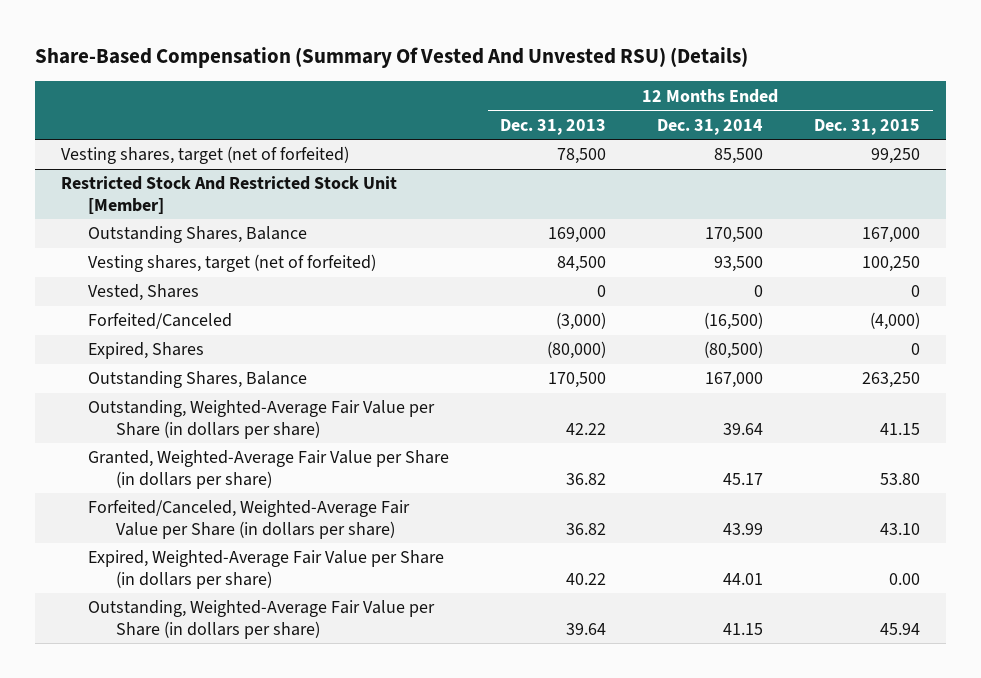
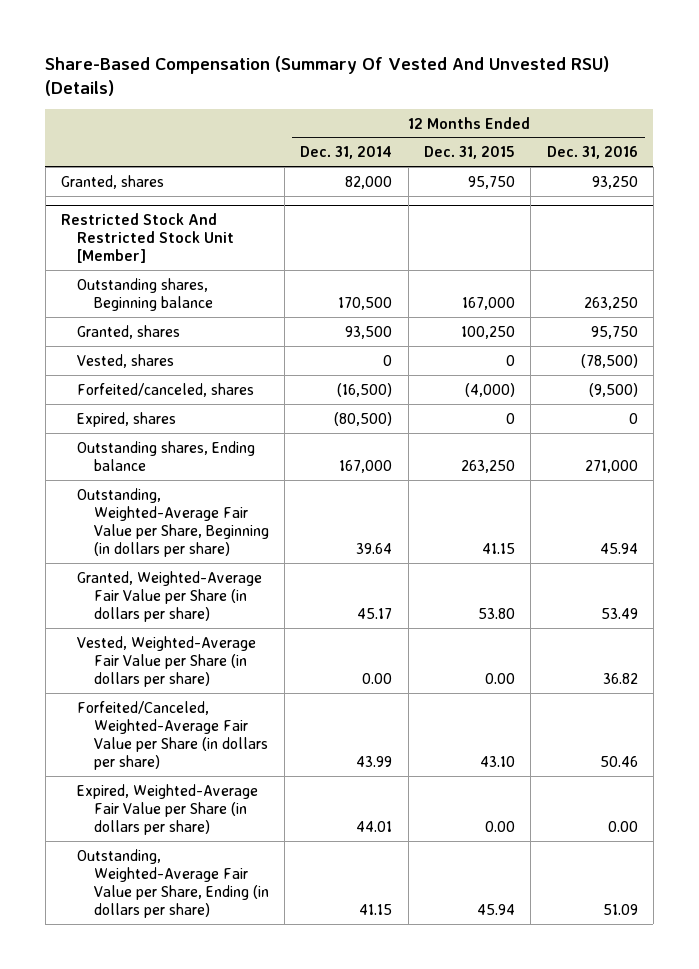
[500,118,607,135] Dec. 31, 2013 -> none
none -> [546,146,638,160] Dec. 31, 2016
[60,146,349,165] Vesting shares, target (net of forfeited) -> none
none -> [61,174,165,189] Granted, shares
[88,226,308,244] Outstanding Shares, Balance -> [77,277,213,311] Outstanding shares, Beginning balance
[88,254,377,273] Vesting shares, target (net of forfeited) -> [77,324,181,339] Granted, shares
[88,284,200,302] Vested, Shares -> [77,353,175,368] Vested, shares
[88,313,233,330] Forfeited/Canceled -> [77,382,255,397] Forfeited/canceled, shares
[88,342,205,360] Expired, Shares -> [77,411,177,427] Expired, shares
[88,371,308,389] Outstanding Shares, Balance -> [77,440,256,471] Outstanding shares, Ending balance
[88,400,436,439] Outstanding, Weighted-Average Fair Value per Share (in dollars per share) -> [77,487,269,558] Outstanding, Weighted-Average Fair Value per Share, Beginning (in dollars per share)
none -> [77,635,257,687] Vested, Weighted-Average Fair Value per Share (in dollars per share)
[88,600,436,639] Outstanding, Weighted-Average Fair Value per Share (in dollars per share) -> [77,848,269,919] Outstanding, Weighted-Average Fair Value per Share, Ending (in dollars per share)

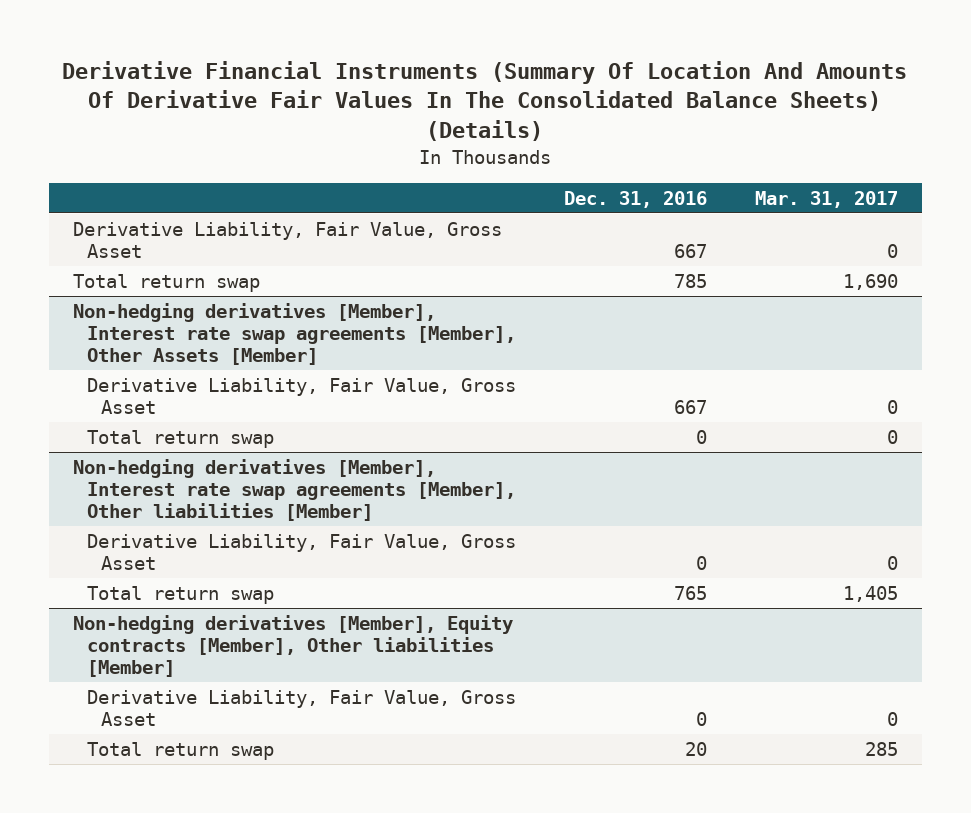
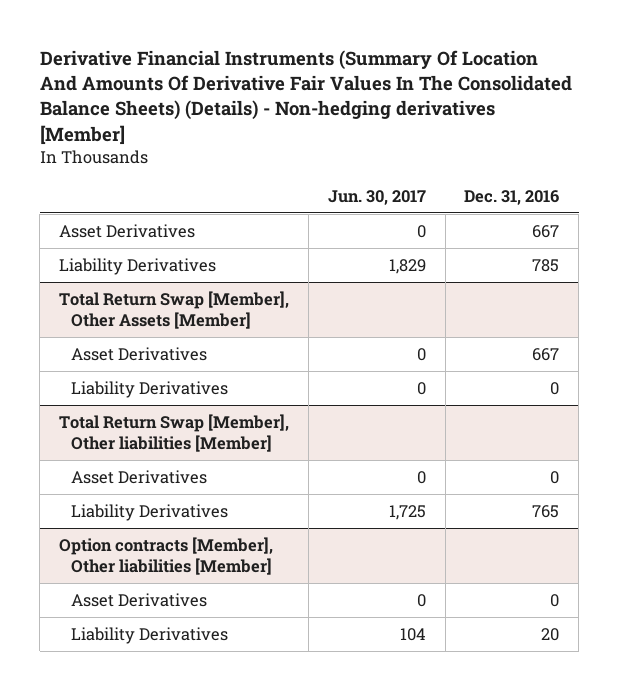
[62,60,908,141] Derivative Financial Instruments (Summary Of Location And Amounts Of Derivative Fair Values In The Consolidated Balance Sheets) (Details) -> [39,49,572,145] Derivative Financial Instruments (Summary Of Location And Amounts Of Derivative Fair Values In The Consolidated Balance Sheets) (Details) - Non-hedging derivatives [Member]
[755,190,899,208] Mar. 31, 2017 -> none
none -> [327,189,426,205] Jun. 30, 2017
[72,302,516,366] Non-hedging derivatives [Member], Interest rate swap agreements [Member], Other Assets [Member] -> none
[72,458,516,522] Non-hedging derivatives [Member], Interest rate swap agreements [Member], Other liabilities [Member] -> none
[72,614,513,678] Non-hedging derivatives [Member], Equity contracts [Member], Other liabilities [Member] -> none
[72,221,502,259] Derivative Liability, Fair Value, Gross Asset -> [59,223,196,238] Asset Derivatives
[72,273,260,292] Total return swap -> [59,257,217,275] Liability Derivatives
none -> [59,290,290,329] Total Return Swap [Member], Other Assets [Member]
[86,377,516,415] Derivative Liability, Fair Value, Gross Asset -> [71,346,208,361] Asset Derivatives
[86,429,274,448] Total return swap -> [71,380,229,398] Liability Derivatives
none -> [59,413,290,452] Total Return Swap [Member], Other liabilities [Member]
[86,533,516,571] Derivative Liability, Fair Value, Gross Asset -> [71,469,208,484] Asset Derivatives
[86,585,274,604] Total return swap -> [71,503,229,521] Liability Derivatives
none -> [59,536,274,575] Option contracts [Member], Other liabilities [Member]
[86,689,516,727] Derivative Liability, Fair Value, Gross Asset -> [71,592,208,607] Asset Derivatives
[86,741,274,760] Total return swap -> [71,626,229,644] Liability Derivatives

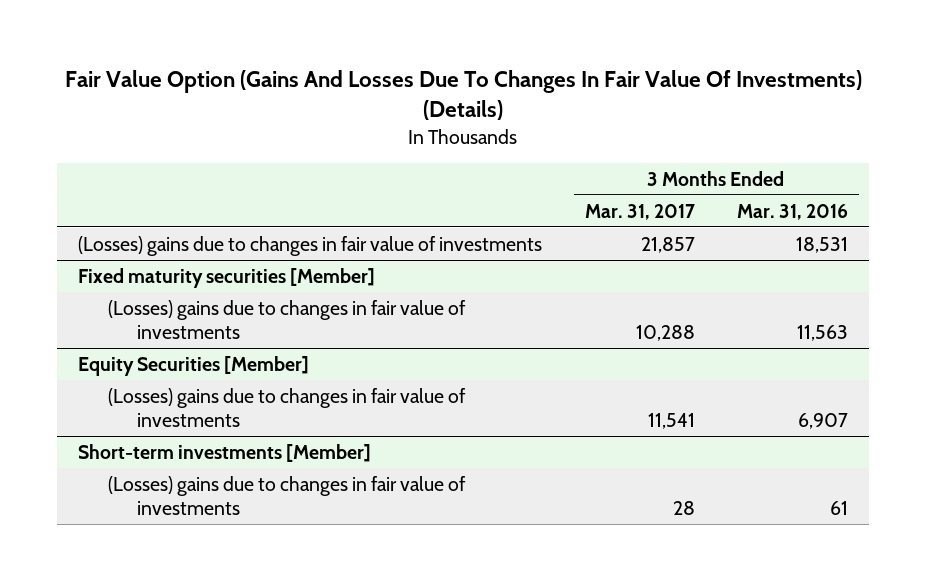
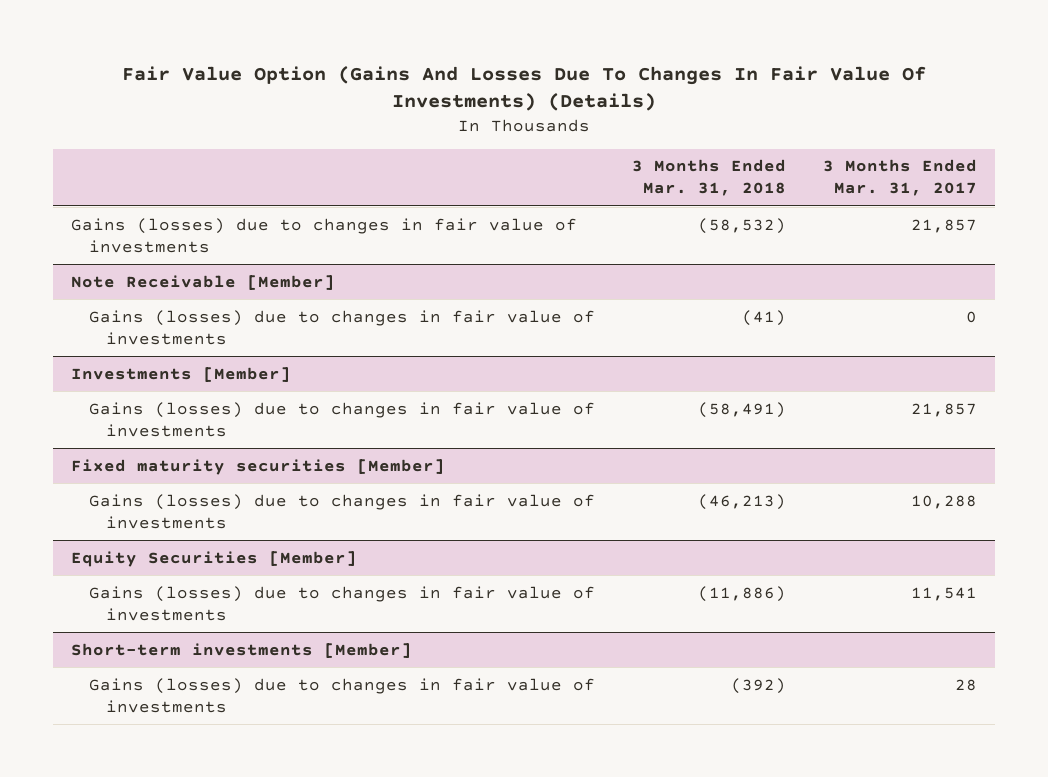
[736,203,848,220] Mar. 31, 2016 -> none
none -> [631,159,786,197] 3 Months Ended Mar. 31, 2018
[78,235,543,256] (Losses) gains due to changes in fair value of investments -> [71,217,578,253] Gains (losses) due to changes in fair value of investments
none -> [71,274,336,290] Note Receivable [Member]
none -> [88,309,595,345] Gains (losses) due to changes in fair value of investments
none -> [71,366,292,382] Investments [Member]
none -> [88,401,595,437] Gains (losses) due to changes in fair value of investments
[107,299,466,339] (Losses) gains due to changes in fair value of investments -> [88,493,595,529] Gains (losses) due to changes in fair value of investments
[107,387,466,427] (Losses) gains due to changes in fair value of investments -> [88,585,595,621] Gains (losses) due to changes in fair value of investments
[107,475,466,515] (Losses) gains due to changes in fair value of investments -> [88,677,595,713] Gains (losses) due to changes in fair value of investments

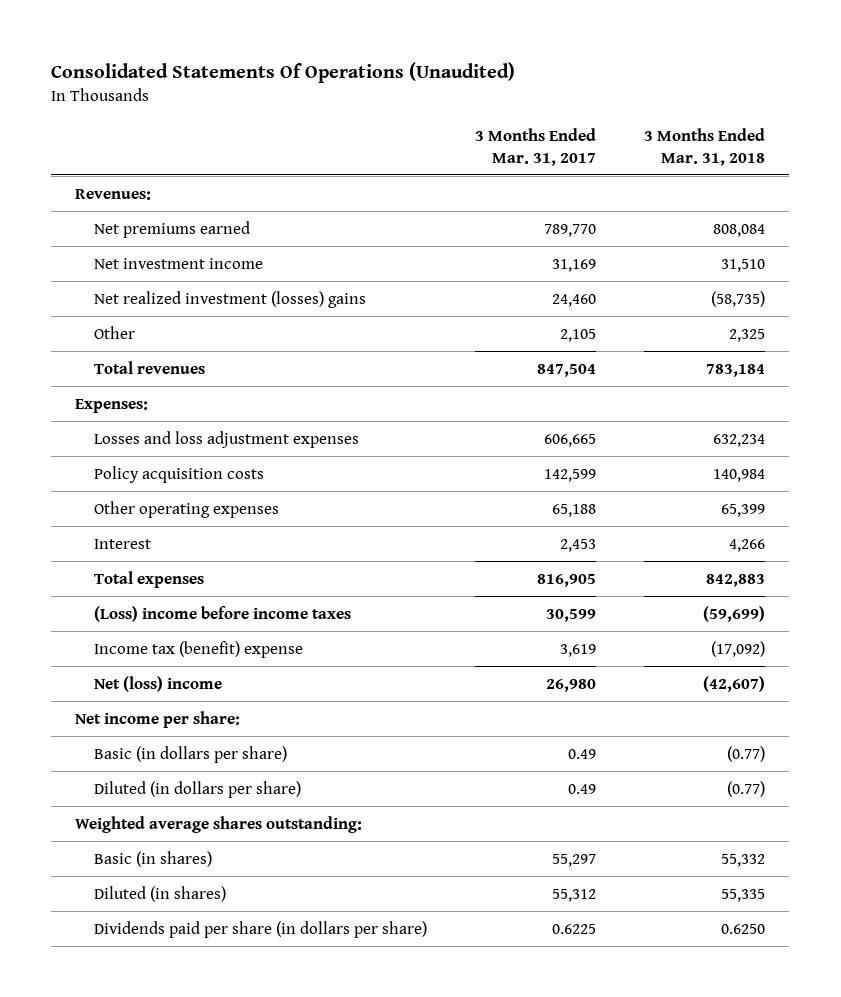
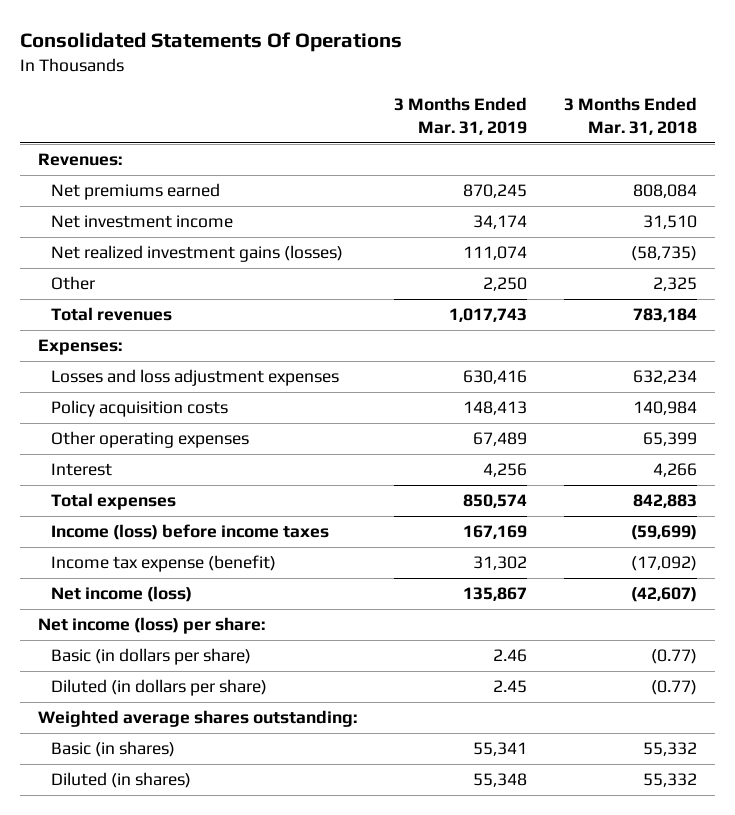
[51,61,516,83] Consolidated Statements Of Operations (Unaudited) -> [19,32,402,53] Consolidated Statements Of Operations
[475,127,597,166] 3 Months Ended Mar. 31, 2017 -> none
none -> [394,96,528,135] 3 Months Ended Mar. 31, 2019
[94,290,367,308] Net realized investment (losses) gains -> [51,245,344,263] Net realized investment gains (losses)
[94,605,352,622] (Loss) income before income taxes -> [51,524,330,541] Income (loss) before income taxes
[94,640,304,658] Income tax (benefit) expense -> [51,555,277,573] Income tax expense (benefit)
[94,675,223,692] Net (loss) income -> [51,586,193,603] Net income (loss)
[75,710,241,728] Net income per share: -> [38,617,266,635] Net income (loss) per share:
[94,920,428,938] Dividends paid per share (in dollars per share) -> none
[721,888,766,902] 55,335 -> [642,773,697,788] 55,332

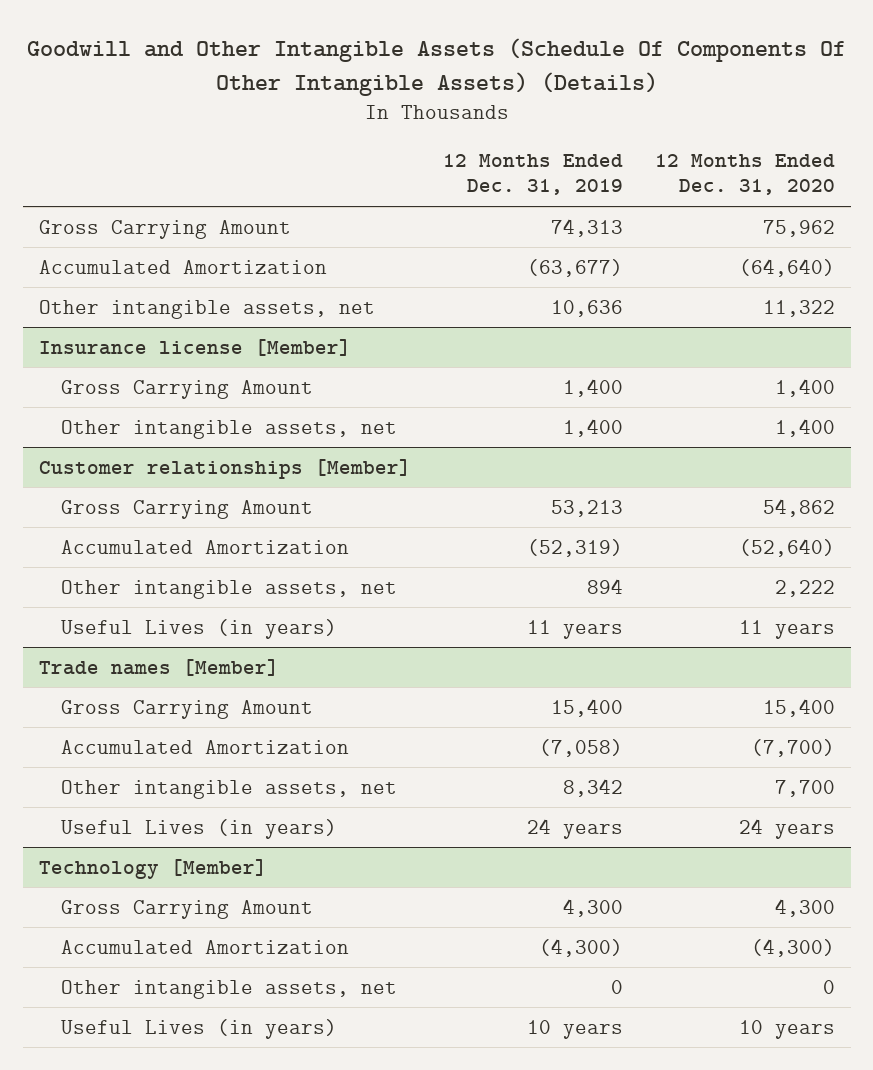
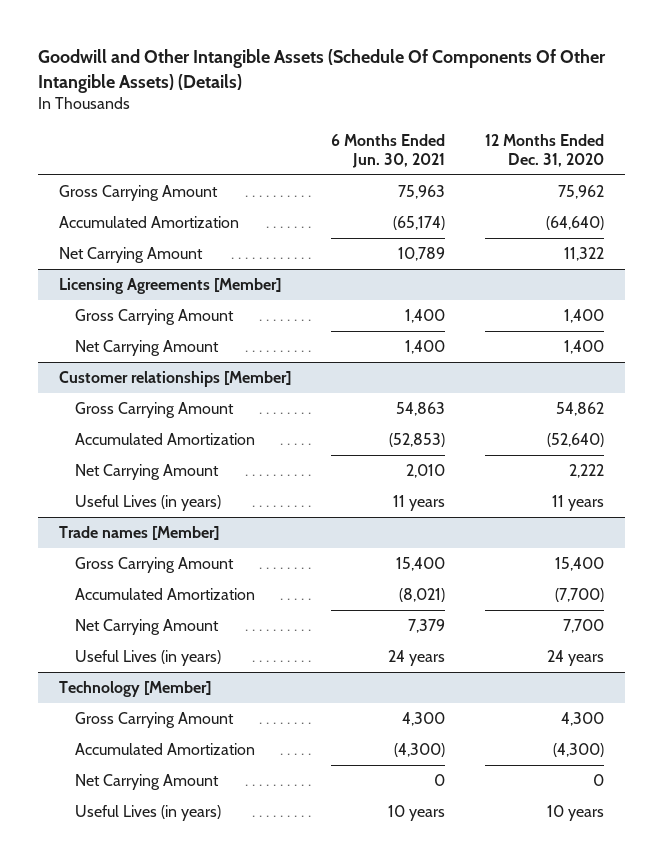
[442,154,623,196] 12 Months Ended Dec. 31, 2019 -> none
none -> [331,133,446,169] 6 Months Ended Jun. 30, 2021
[38,299,375,319] Other intangible assets, net -> [58,246,203,263] Net Carrying Amount
[38,338,351,356] Insurance license [Member] -> [58,277,281,294] Licensing Agreements [Member]
[61,419,398,439] Other intangible assets, net -> [74,339,219,356] Net Carrying Amount
[61,579,398,599] Other intangible assets, net -> [74,463,219,480] Net Carrying Amount
[61,779,398,799] Other intangible assets, net -> [74,618,219,635] Net Carrying Amount
[61,979,398,999] Other intangible assets, net -> [74,773,219,790] Net Carrying Amount

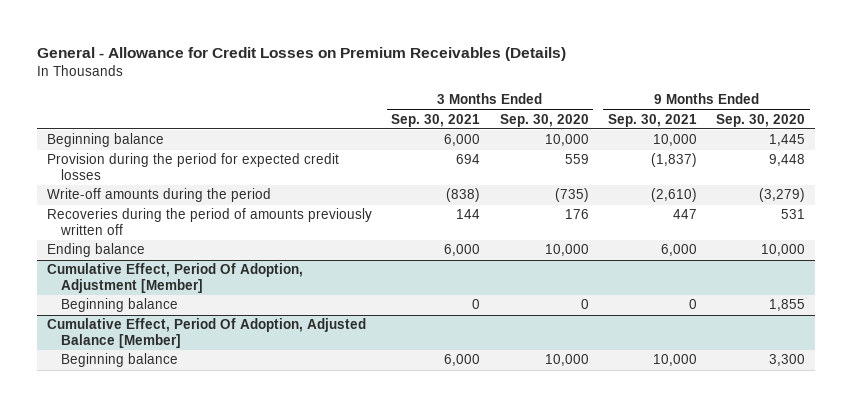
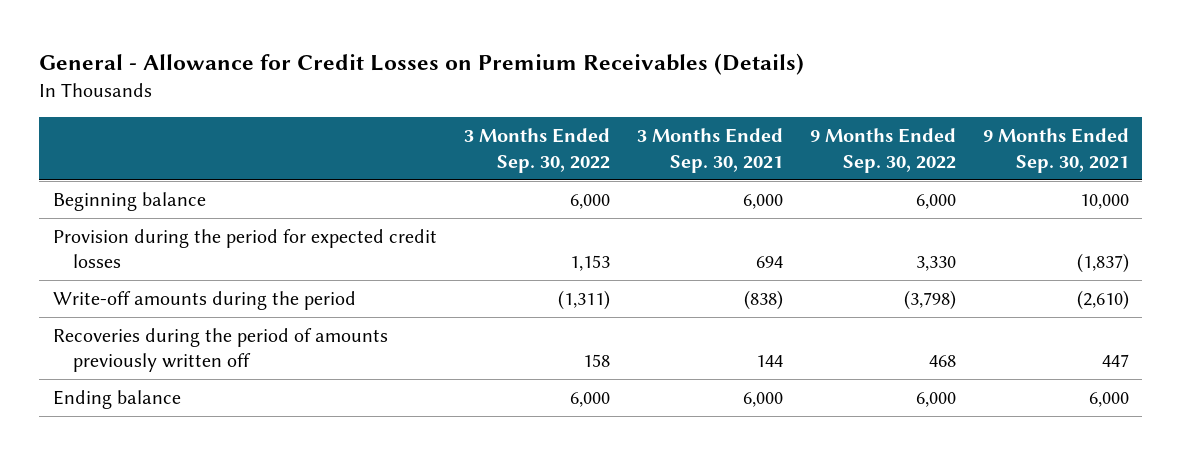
[499,113,589,127] Sep. 30, 2020 -> none
[716,113,806,127] Sep. 30, 2020 -> none
none -> [463,128,610,173] 3 Months Ended Sep. 30, 2022
none -> [809,128,956,173] 9 Months Ended Sep. 30, 2022
[47,263,304,294] Cumulative Effect, Period Of Adoption, Adjustment [Member] -> none
[61,298,179,313] Beginning balance -> none
[47,318,367,349] Cumulative Effect, Period Of Adoption, Adjusted Balance [Member] -> none
[61,353,179,368] Beginning balance -> none

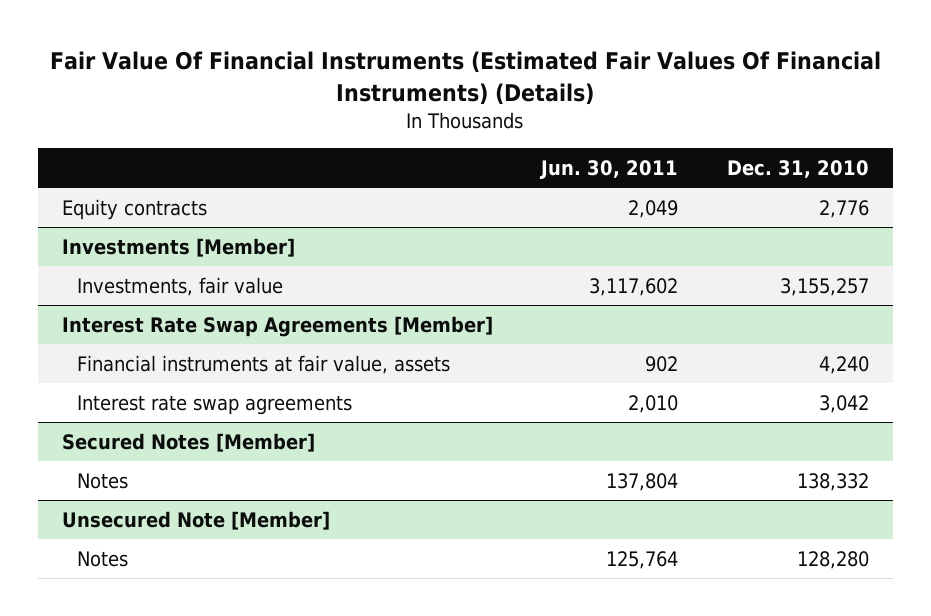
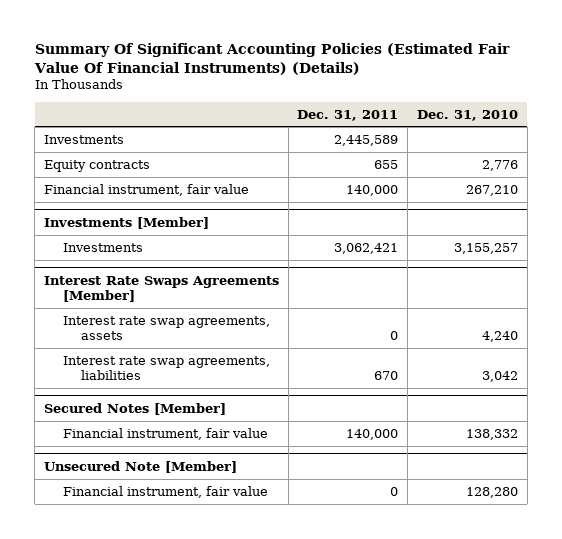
[50,51,882,105] Fair Value Of Financial Instruments (Estimated Fair Values Of Financial Instruments) (Details) -> [33,42,510,75] Summary Of Significant Accounting Policies (Estimated Fair Value Of Financial Instruments) (Details)
[540,160,679,180] Jun. 30, 2011 -> none
none -> [297,109,399,121] Dec. 31, 2011
none -> [43,134,124,144] Investments
none -> [43,183,249,196] Financial instrument, fair value
[77,277,284,297] Investments, fair value -> [62,242,143,252] Investments
[62,316,494,338] Interest Rate Swap Agreements [Member] -> [43,275,279,303] Interest Rate Swaps Agreements [Member]
[77,355,451,375] Financial instruments at fair value, assets -> [62,315,270,341] Interest rate swap agreements, assets
[77,395,353,416] Interest rate swap agreements -> [62,355,270,381] Interest rate swap agreements, liabilities
[77,473,129,490] Notes -> [62,427,268,440] Financial instrument, fair value
[77,551,129,568] Notes -> [62,485,268,498] Financial instrument, fair value

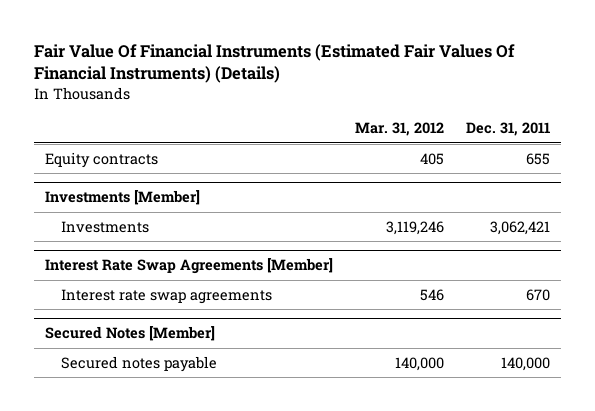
[33,42,510,75] Summary Of Significant Accounting Policies (Estimated Fair Value Of Financial Instruments) (Details) -> [33,43,515,84] Fair Value Of Financial Instruments (Estimated Fair Values Of Financial Instruments) (Details)
[417,109,519,121] Dec. 31, 2010 -> none
none -> [354,122,444,137] Mar. 31, 2012
[43,134,124,144] Investments -> none
[43,183,249,196] Financial instrument, fair value -> none
[62,315,270,341] Interest rate swap agreements, assets -> none
[43,275,279,303] Interest Rate Swaps Agreements [Member] -> [44,258,333,275] Interest Rate Swap Agreements [Member]
[62,355,270,381] Interest rate swap agreements, liabilities -> [60,288,272,304] Interest rate swap agreements
[43,460,237,473] Unsecured Note [Member] -> none
[62,485,268,498] Financial instrument, fair value -> none
[62,427,268,440] Financial instrument, fair value -> [60,355,217,372] Secured notes payable

